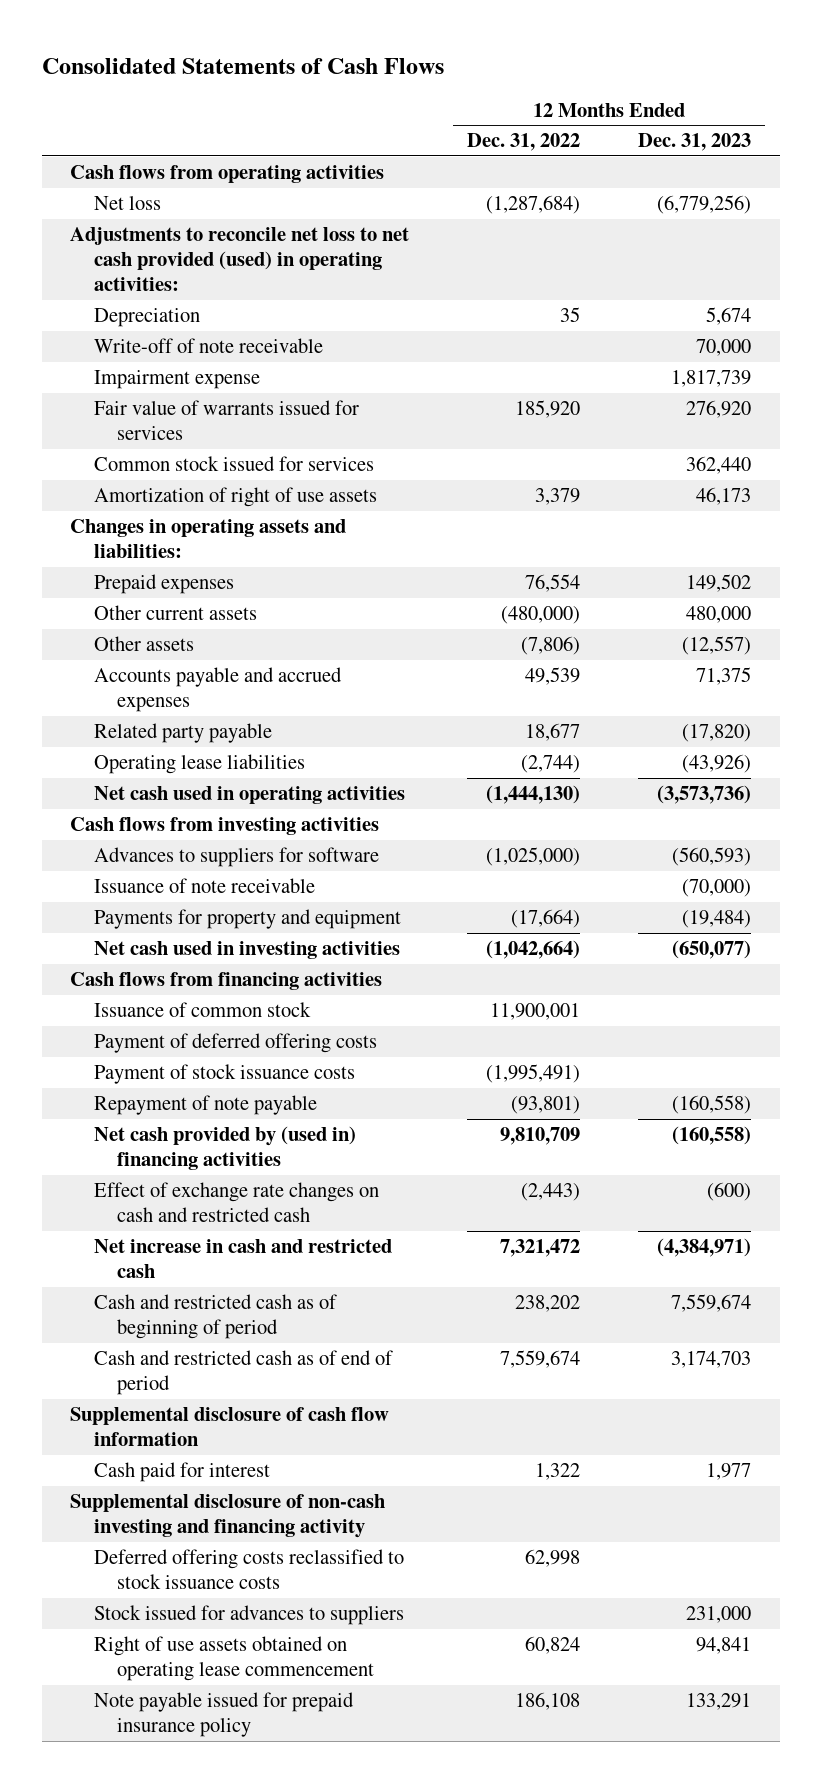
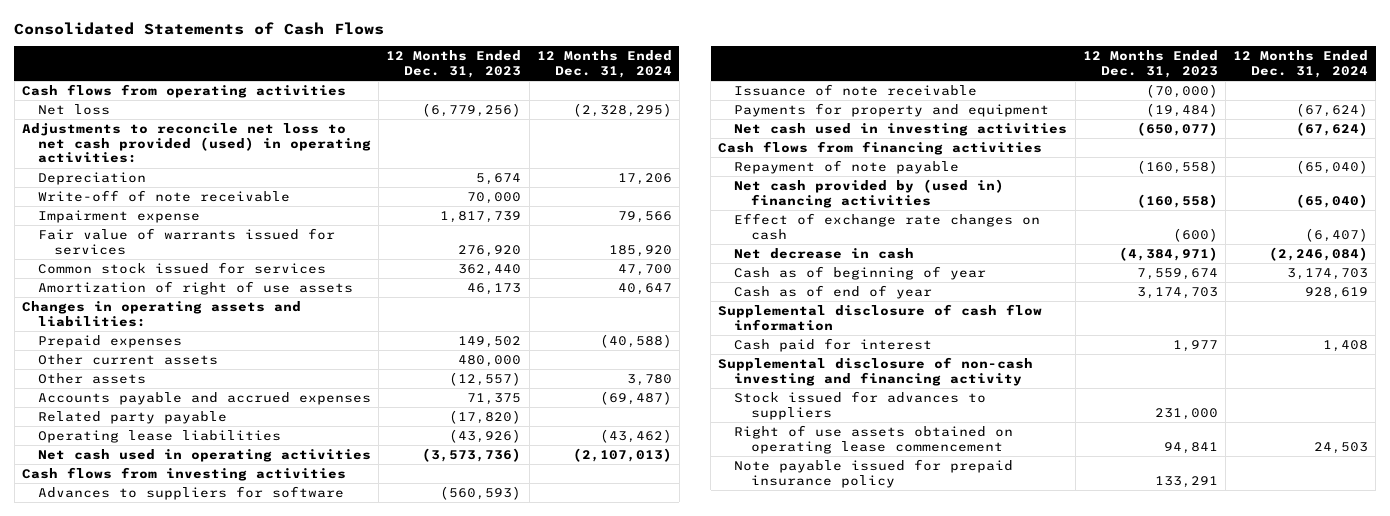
[467,133,581,152] Dec. 31, 2022 -> none
none -> [536,50,672,78] 12 Months Ended Dec. 31, 2024
[93,1002,311,1018] Issuance of common stock -> none
[93,1033,377,1054] Payment of deferred offering costs -> none
[93,1064,355,1085] Payment of stock issuance costs -> none
[93,1182,379,1223] Effect of exchange rate changes on cash and restricted cash -> [734,213,1041,240] Effect of exchange rate changes on cash
[93,1239,392,1279] Net increase in cash and restricted cash -> [734,248,915,260] Net decrease in cash
[93,1294,337,1340] Cash and restricted cash as of beginning of period -> [734,266,987,281] Cash as of beginning of year
[93,1350,393,1396] Cash and restricted cash as of end of period -> [734,285,933,300] Cash as of end of year
[93,1549,404,1590] Deferred offering costs reclassified to stock issuance costs -> none

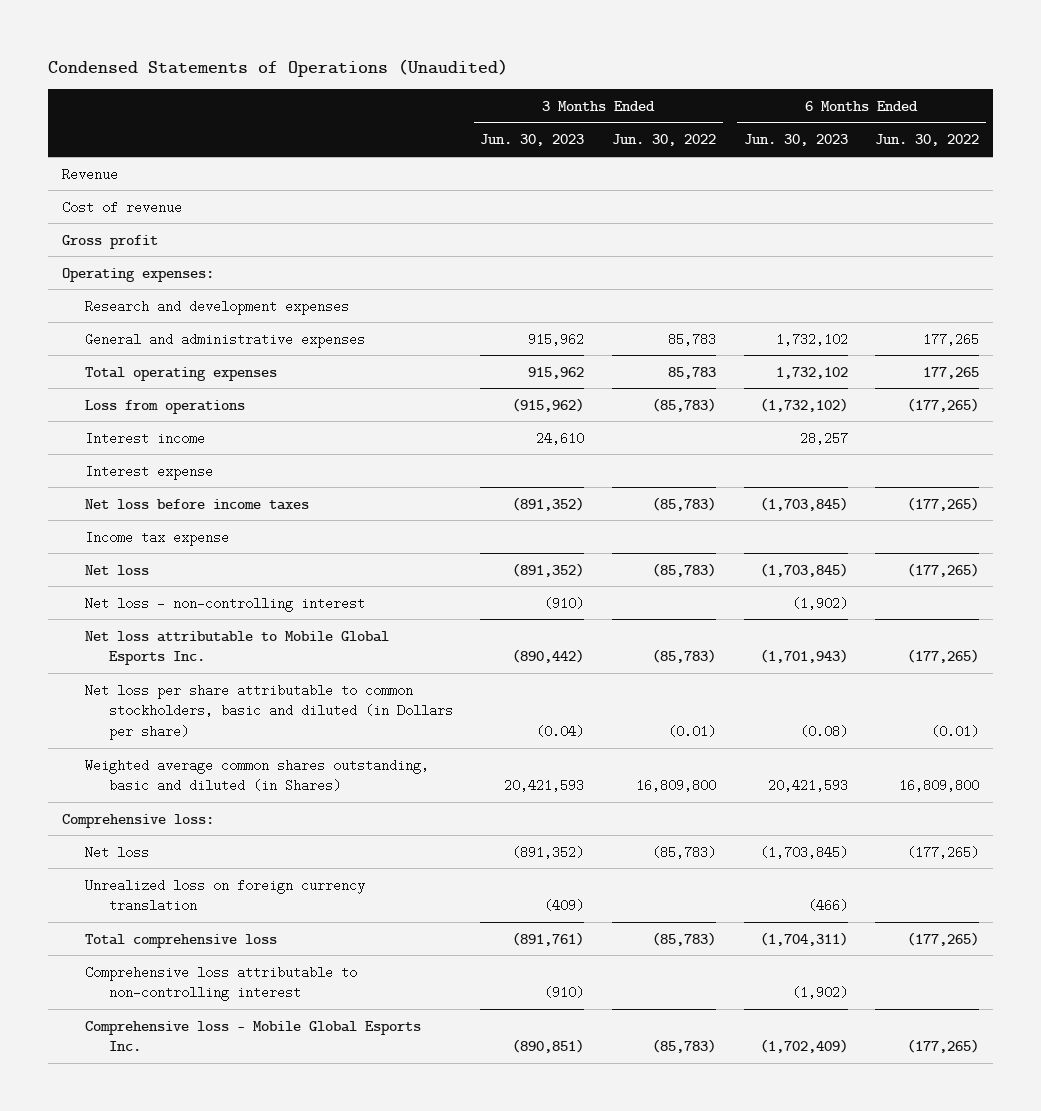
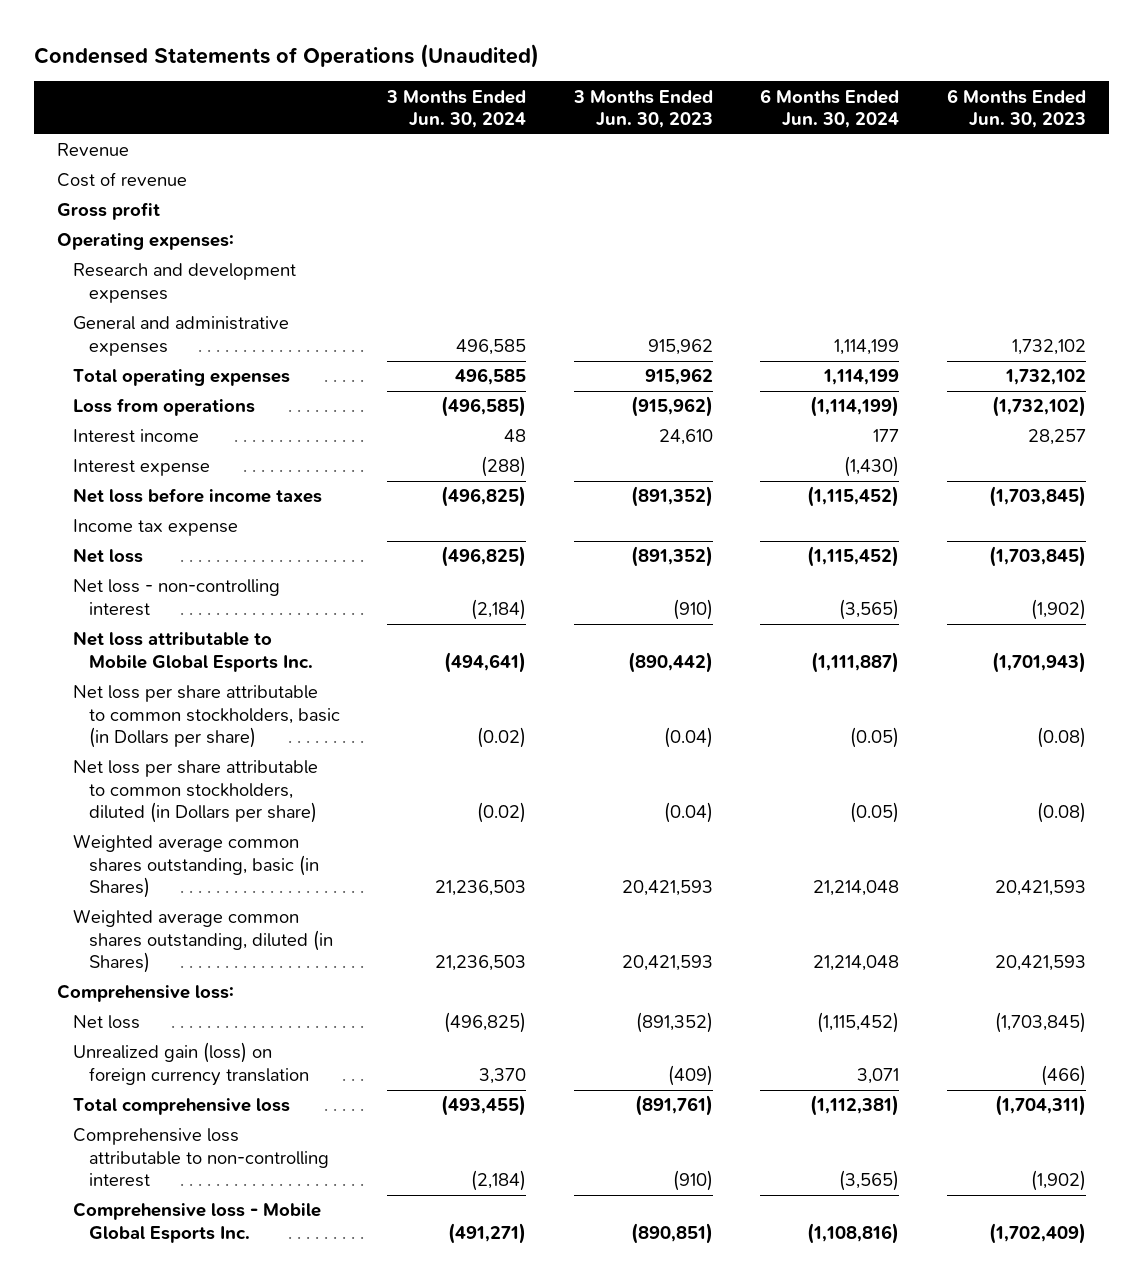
[611,134,716,147] Jun. 30, 2022 -> none
[875,134,980,147] Jun. 30, 2022 -> none
none -> [386,89,527,129] 3 Months Ended Jun. 30, 2024
none -> [760,88,900,129] 6 Months Ended Jun. 30, 2024
[85,683,453,740] Net loss per share attributable to common stockholders, basic and diluted (in Dollars per share) -> [73,685,341,749] Net loss per share attributable to common stockholders, basic (in Dollars per share)
none -> [73,760,319,824] Net loss per share attributable to common stockholders, diluted (in Dollars per share)
[85,758,430,793] Weighted average common shares outstanding, basic and diluted (in Shares) -> [73,834,320,899] Weighted average common shares outstanding, basic (in Shares)
none -> [73,909,334,974] Weighted average common shares outstanding, diluted (in Shares)
[85,878,366,913] Unrealized loss on foreign currency translation -> [73,1042,310,1086] Unrealized gain (loss) on foreign currency translation

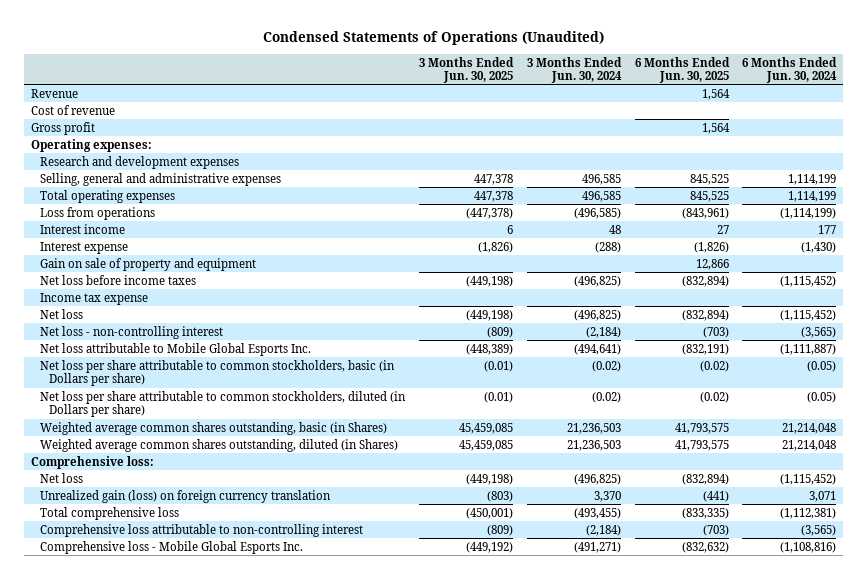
[572,89,713,129] 3 Months Ended Jun. 30, 2023 -> none
[946,88,1086,129] 6 Months Ended Jun. 30, 2023 -> none
none -> [418,56,514,84] 3 Months Ended Jun. 30, 2025
none -> [634,56,730,84] 6 Months Ended Jun. 30, 2025
[73,316,290,356] General and administrative expenses -> [40,172,282,186] Selling, general and administrative expenses
none -> [40,257,257,271] Gain on sale of property and equipment

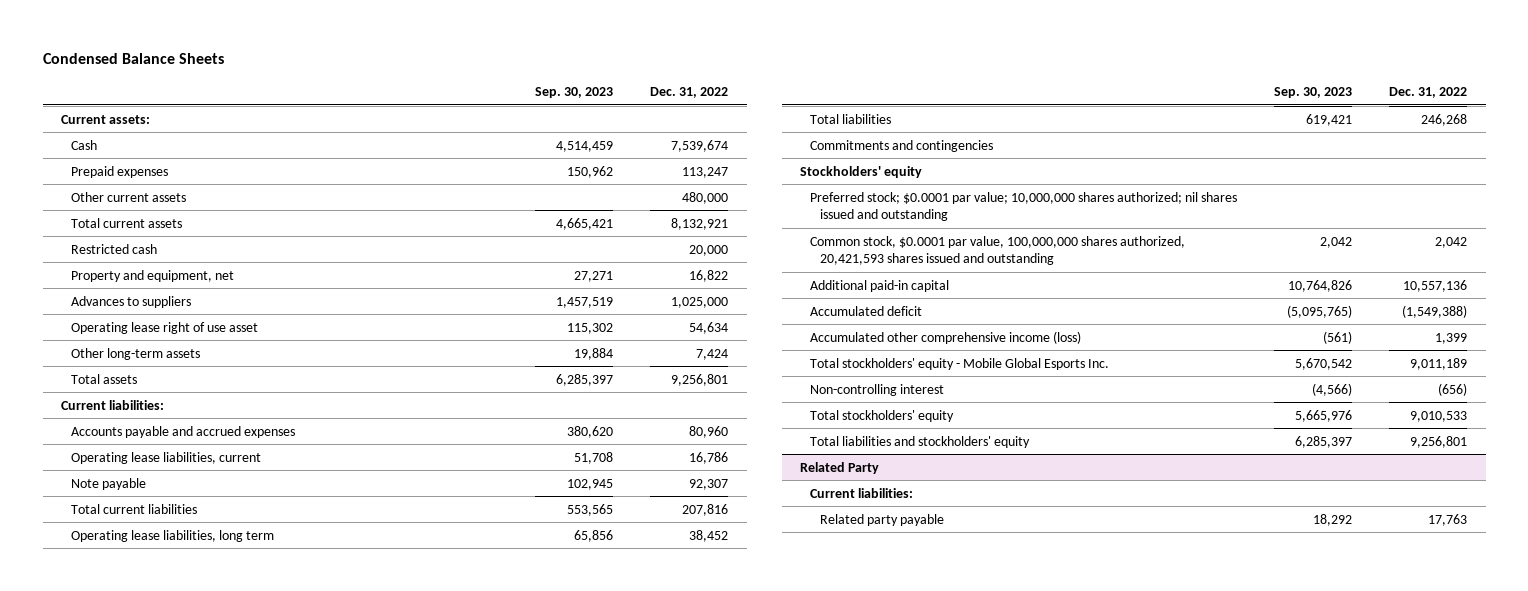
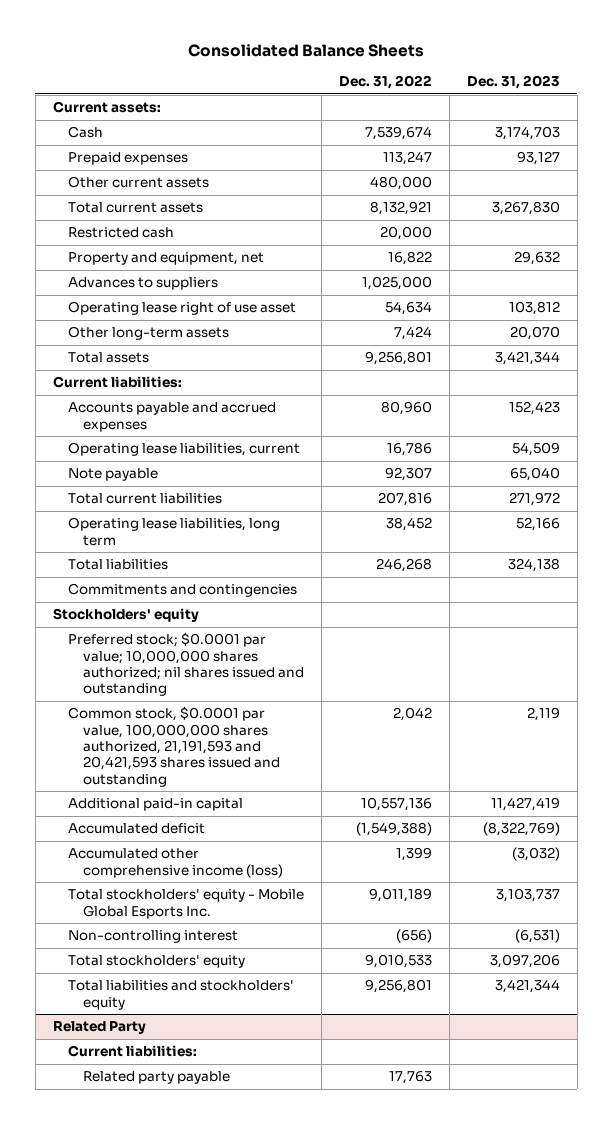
[42,53,224,65] Condensed Balance Sheets -> [188,43,425,57] Consolidated Balance Sheets
[535,86,614,98] Sep. 30, 2023 -> none
none -> [466,75,560,90] Dec. 31, 2023
[810,235,1186,266] Common stock, $0.0001 par value, 100,000,000 shares authorized, 20,421,593 shares issued and outstanding -> [67,706,281,787] Common stock, $0.0001 par value, 100,000,000 shares authorized, 21,191,593 and 20,421,593 shares issued and outstanding

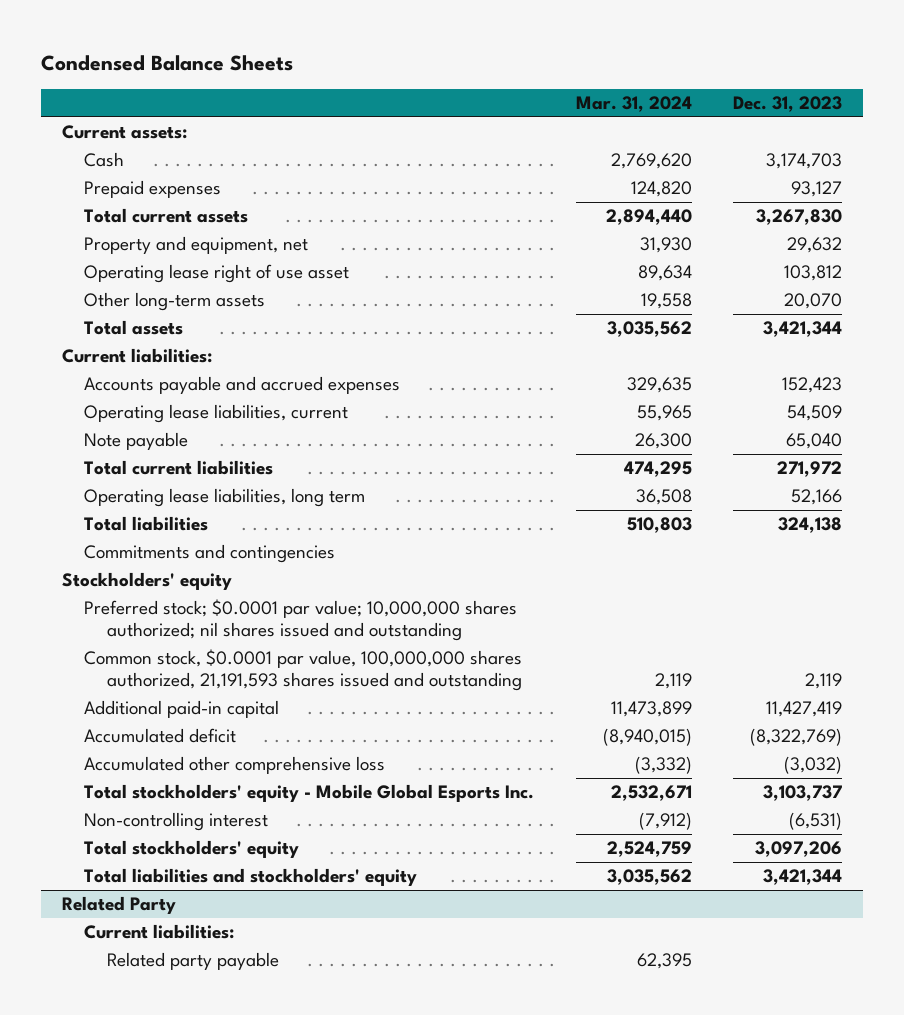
[188,43,425,57] Consolidated Balance Sheets -> [40,55,293,72] Condensed Balance Sheets
[339,75,433,90] Dec. 31, 2022 -> none
none -> [575,96,692,113] Mar. 31, 2024
[67,176,209,189] Other current assets -> none
[67,227,174,239] Restricted cash -> none
[67,277,218,291] Advances to suppliers -> none
[67,706,281,787] Common stock, $0.0001 par value, 100,000,000 shares authorized, 21,191,593 and 20,421,593 shares issued and outstanding -> [84,649,523,692] Common stock, $0.0001 par value, 100,000,000 shares authorized, 21,191,593 shares issued and outstanding
[67,848,284,878] Accumulated other comprehensive income (loss) -> [84,756,386,775] Accumulated other comprehensive loss

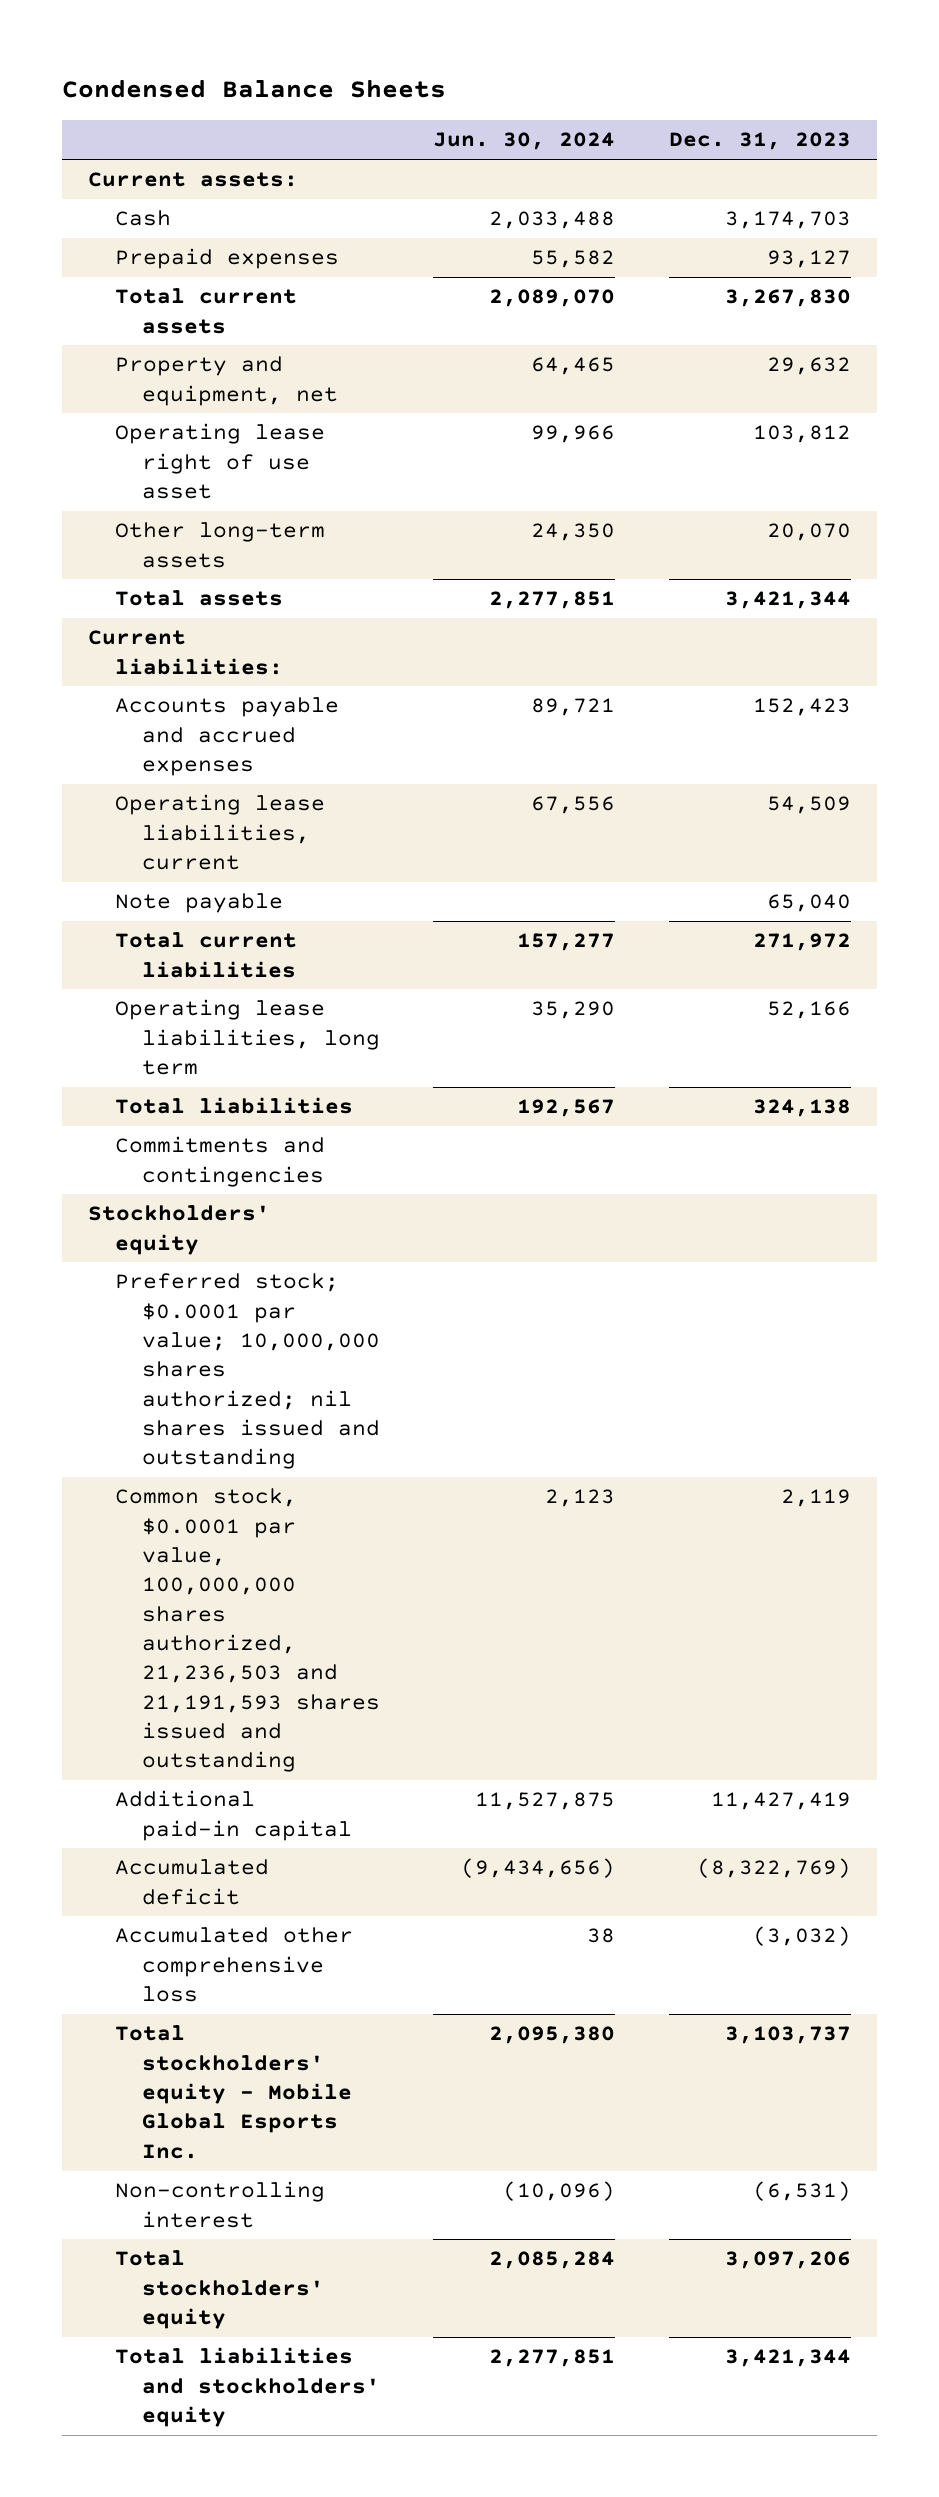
[575,96,692,113] Mar. 31, 2024 -> none
none -> [433,132,616,151] Jun. 30, 2024
[84,649,523,692] Common stock, $0.0001 par value, 100,000,000 shares authorized, 21,191,593 shares issued and outstanding -> [115,1488,380,1773] Common stock, $0.0001 par value, 100,000,000 shares authorized, 21,236,503 and 21,191,593 shares issued and outstanding
[61,896,176,915] Related Party -> none
[84,924,235,940] Current liabilities: -> none
[106,952,279,971] Related party payable -> none

